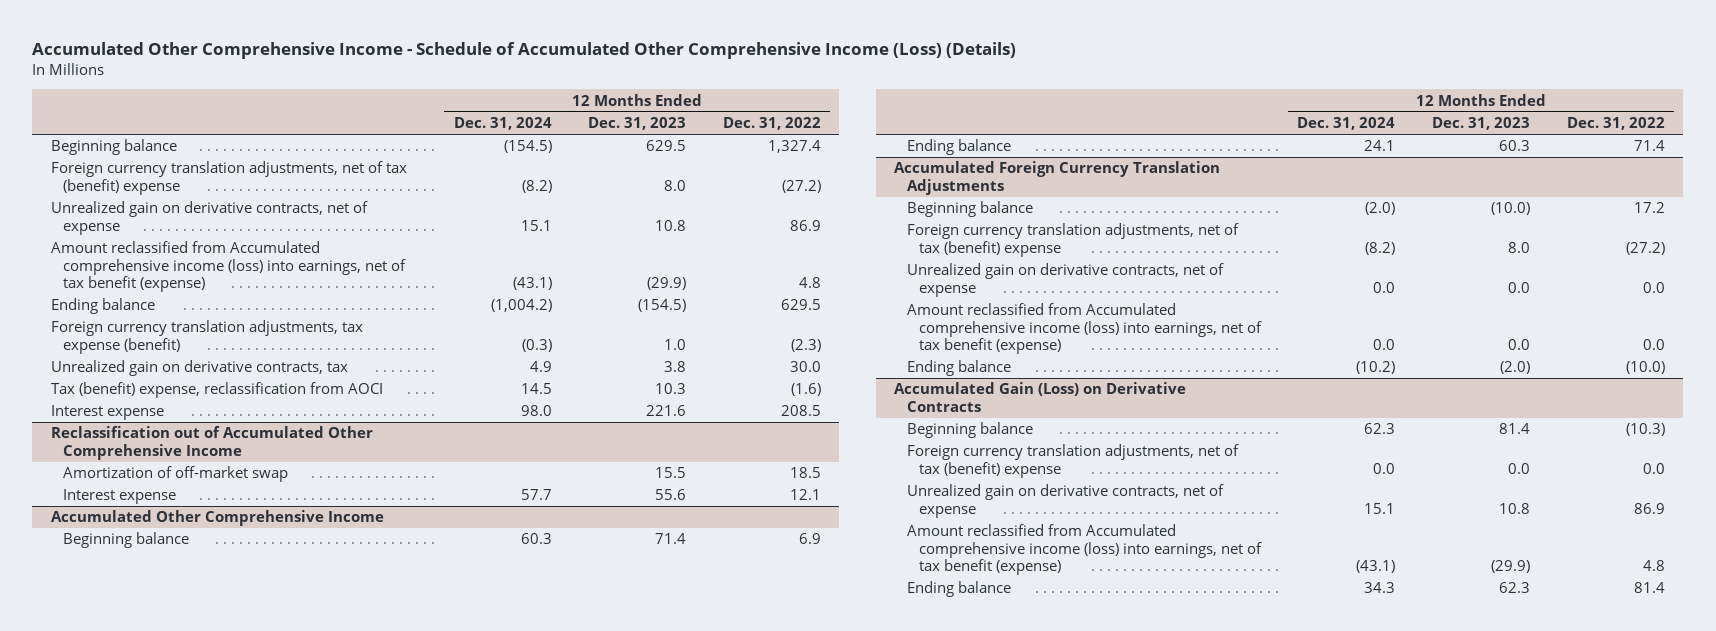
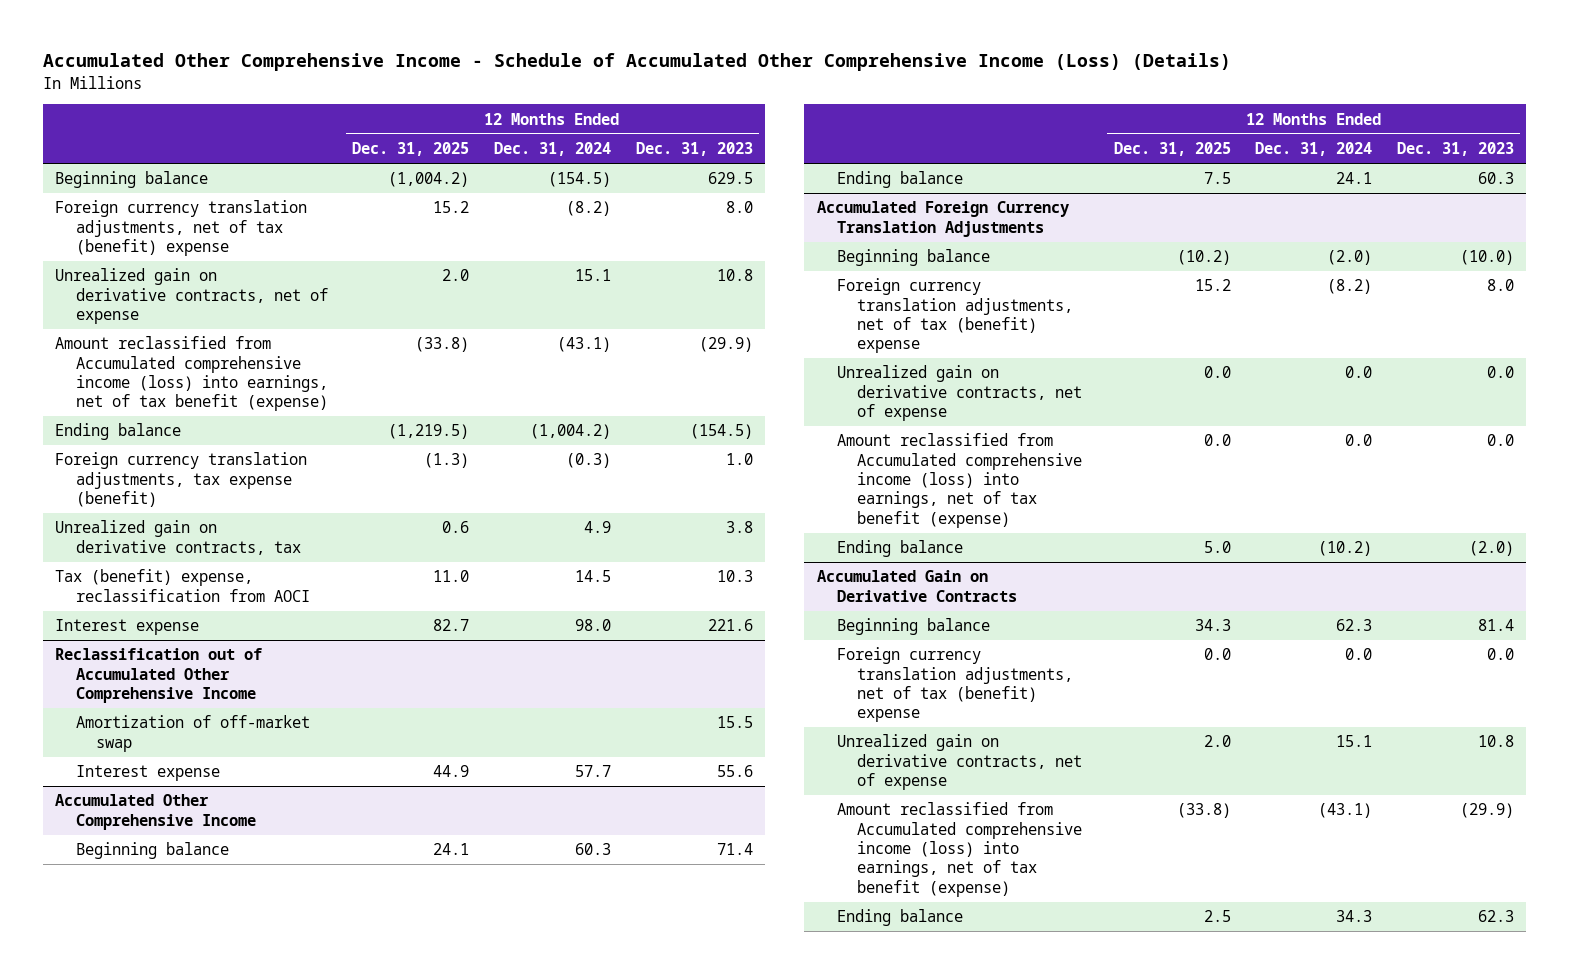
[723,117,822,131] Dec. 31, 2022 -> none
none -> [352,142,470,157] Dec. 31, 2025
[894,382,1187,412] Accumulated Gain (Loss) on Derivative Contracts -> [816,570,1017,602] Accumulated Gain on Derivative Contracts

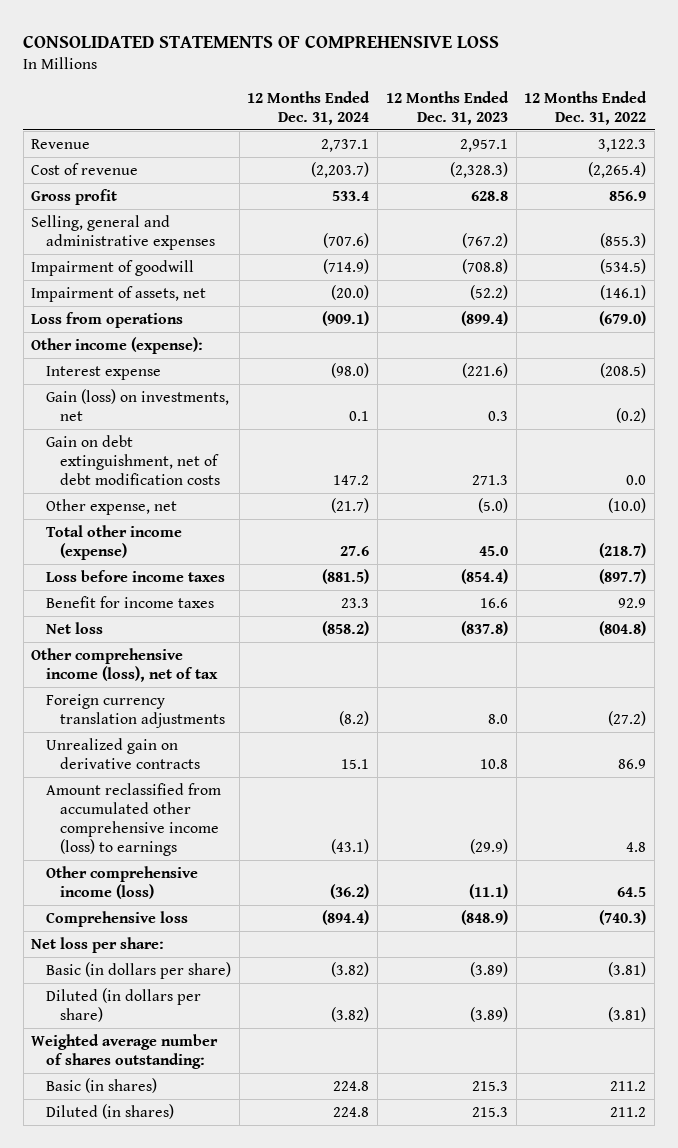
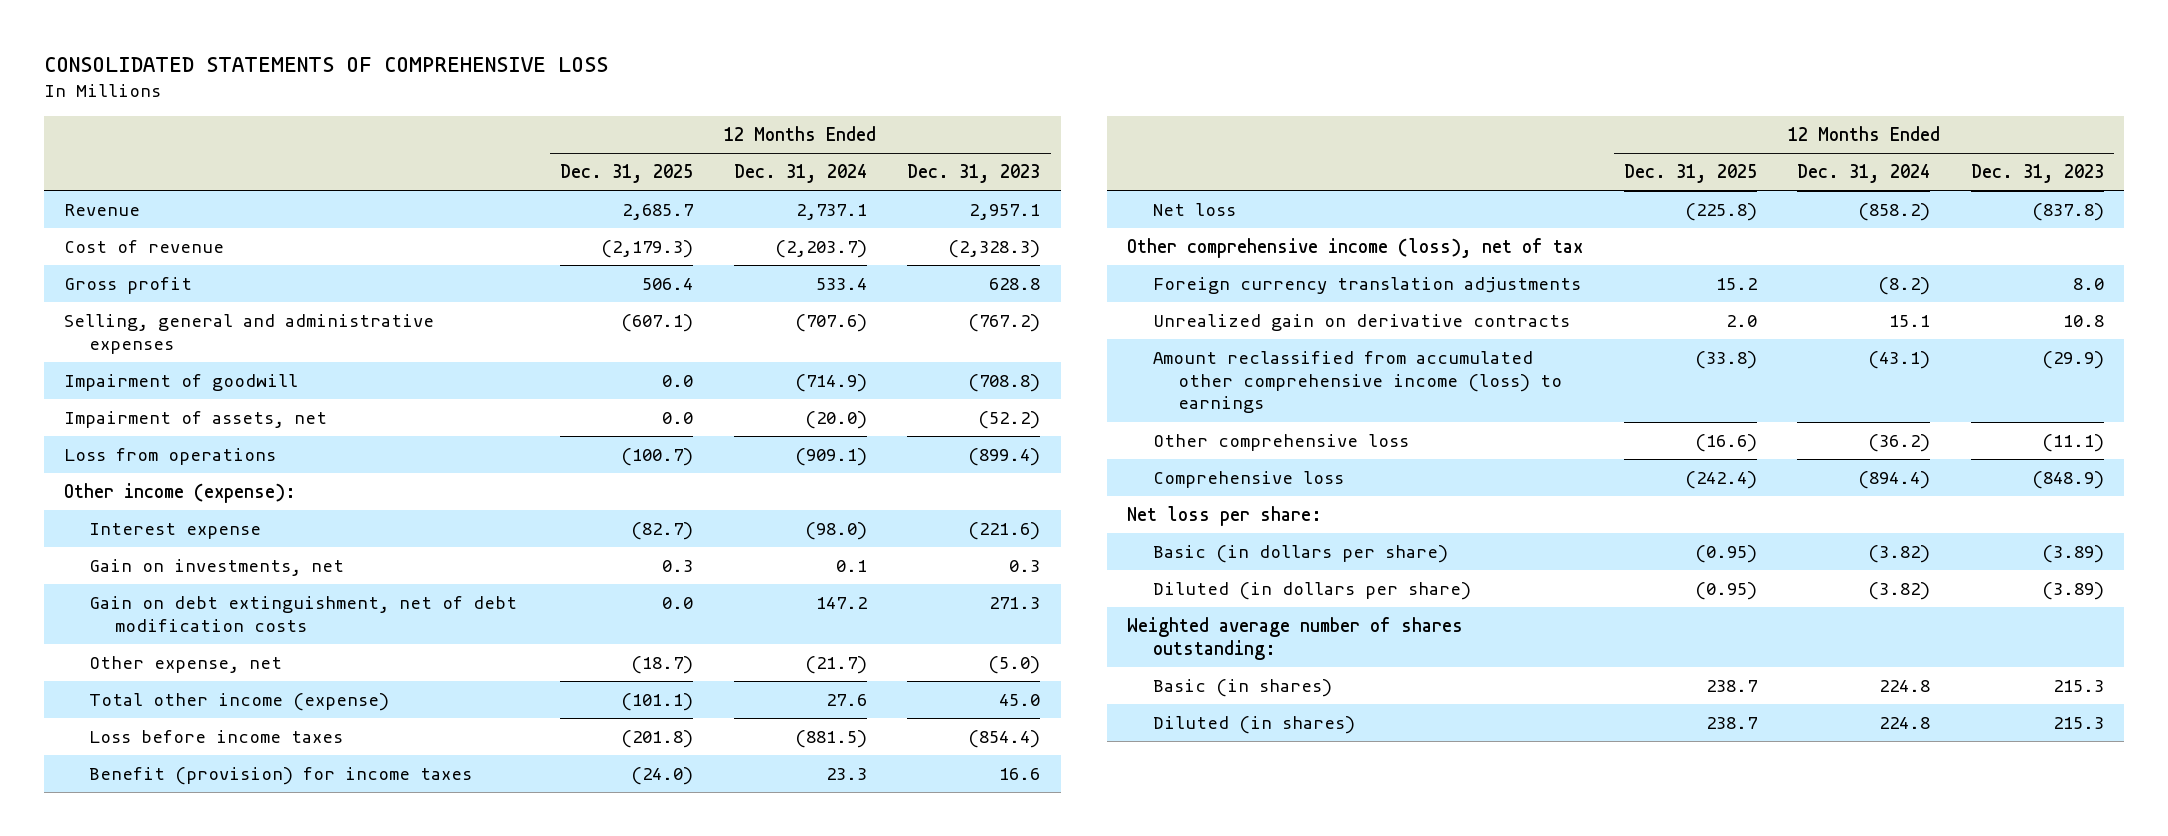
[524,90,648,125] 12 Months Ended Dec. 31, 2022 -> none
none -> [560,164,694,184] Dec. 31, 2025
[45,388,229,421] Gain (loss) on investments, net -> [89,558,345,576] Gain on investments, net
[45,595,214,608] Benefit for income taxes -> [89,766,473,785] Benefit (provision) for income taxes
[45,865,198,899] Other comprehensive income (loss) -> [1152,433,1409,451] Other comprehensive loss

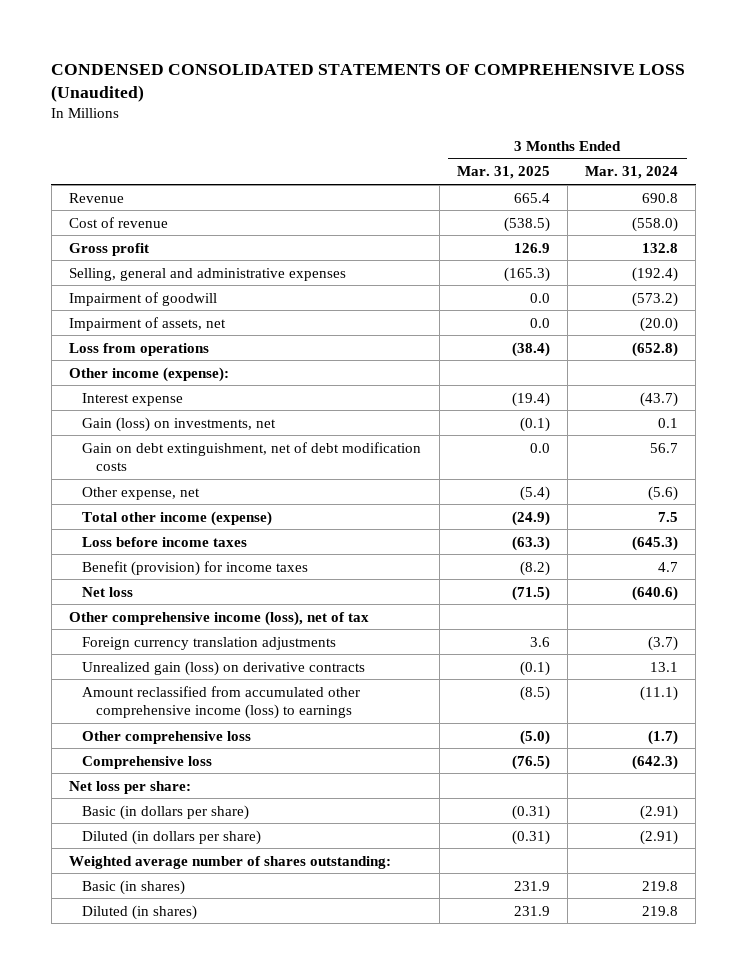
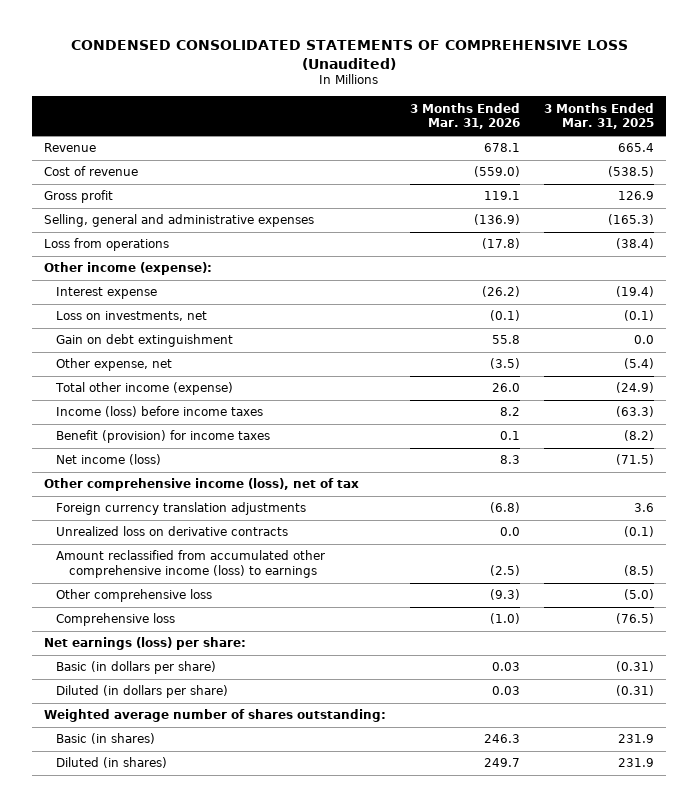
[585,166,679,180] Mar. 31, 2024 -> none
none -> [409,102,520,130] 3 Months Ended Mar. 31, 2026
[68,291,217,306] Impairment of goodwill -> none
[68,316,226,331] Impairment of assets, net -> none
[82,416,277,432] Gain (loss) on investments, net -> [56,311,208,322] Loss on investments, net
[82,441,422,471] Gain on debt extinguishment, net of debt modification costs -> [56,334,234,348] Gain on debt extinguishment
[82,536,248,547] Loss before income taxes -> [56,406,264,418] Income (loss) before income taxes
[82,586,134,597] Net loss -> [56,454,162,466] Net income (loss)
[82,660,366,676] Unrealized gain (loss) on derivative contracts -> [56,526,289,537] Unrealized loss on derivative contracts
[68,780,191,794] Net loss per share: -> [44,637,247,651] Net earnings (loss) per share:

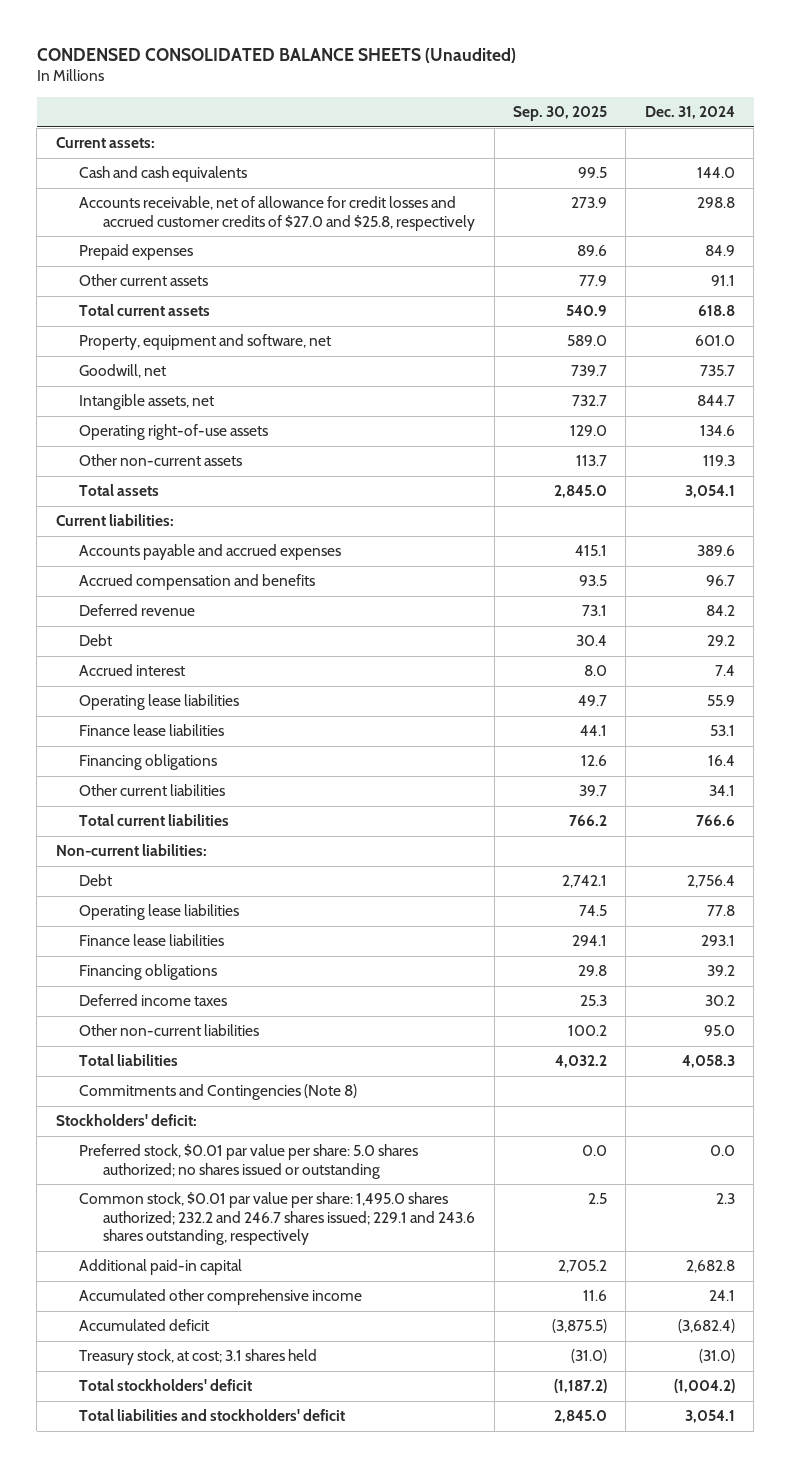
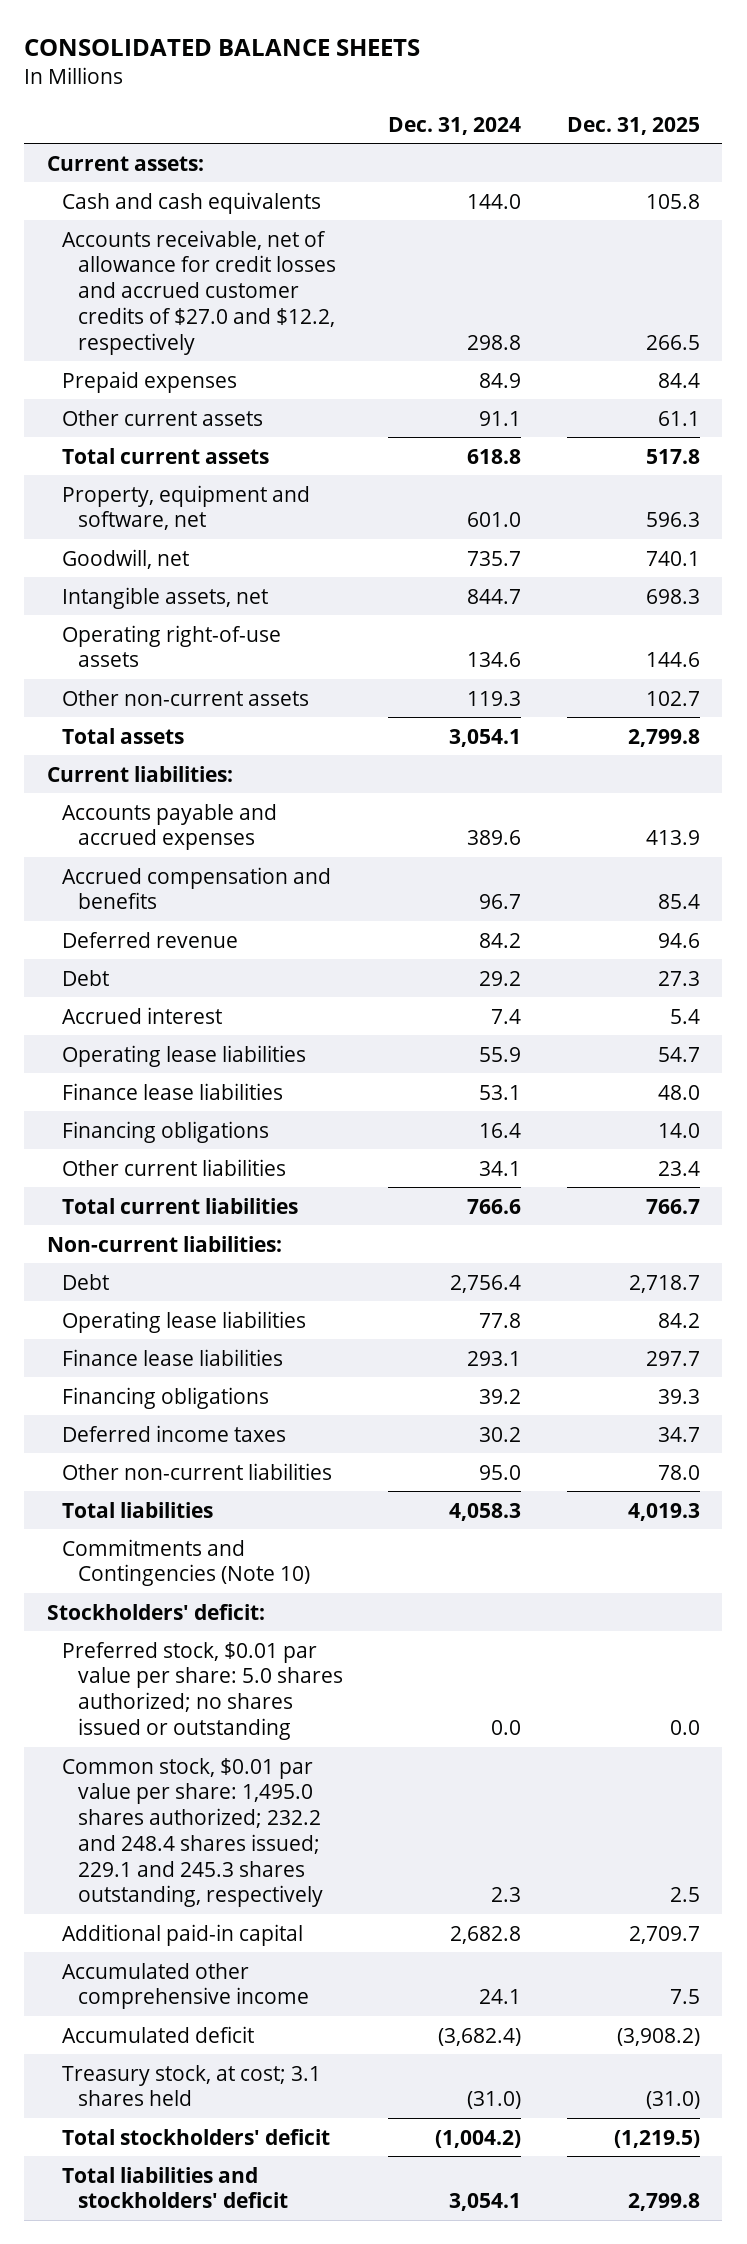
[36,47,516,63] CONDENSED CONSOLIDATED BALANCE SHEETS (Unaudited) -> [24,39,421,57] CONSOLIDATED BALANCE SHEETS
[512,106,607,122] Sep. 30, 2025 -> none
none -> [566,116,700,135] Dec. 31, 2025
[79,196,476,231] Accounts receivable, net of allowance for credit losses and accrued customer credits of $27.0 and $25.8, respectively -> [62,229,336,355] Accounts receivable, net of allowance for credit losses and accrued customer credits of $27.0 and $12.2, respectively
[79,1084,358,1101] Commitments and Contingencies (Note 8) -> [62,1538,310,1587] Commitments and Contingencies (Note 10)
[79,1192,476,1245] Common stock, $0.01 par value per share: 1,495.0 shares authorized; 232.2 and 246.7 shares issued; 229.1 and 243.6 shares outstanding, respectively -> [62,1757,323,1908] Common stock, $0.01 par value per share: 1,495.0 shares authorized; 232.2 and 248.4 shares issued; 229.1 and 245.3 shares outstanding, respectively

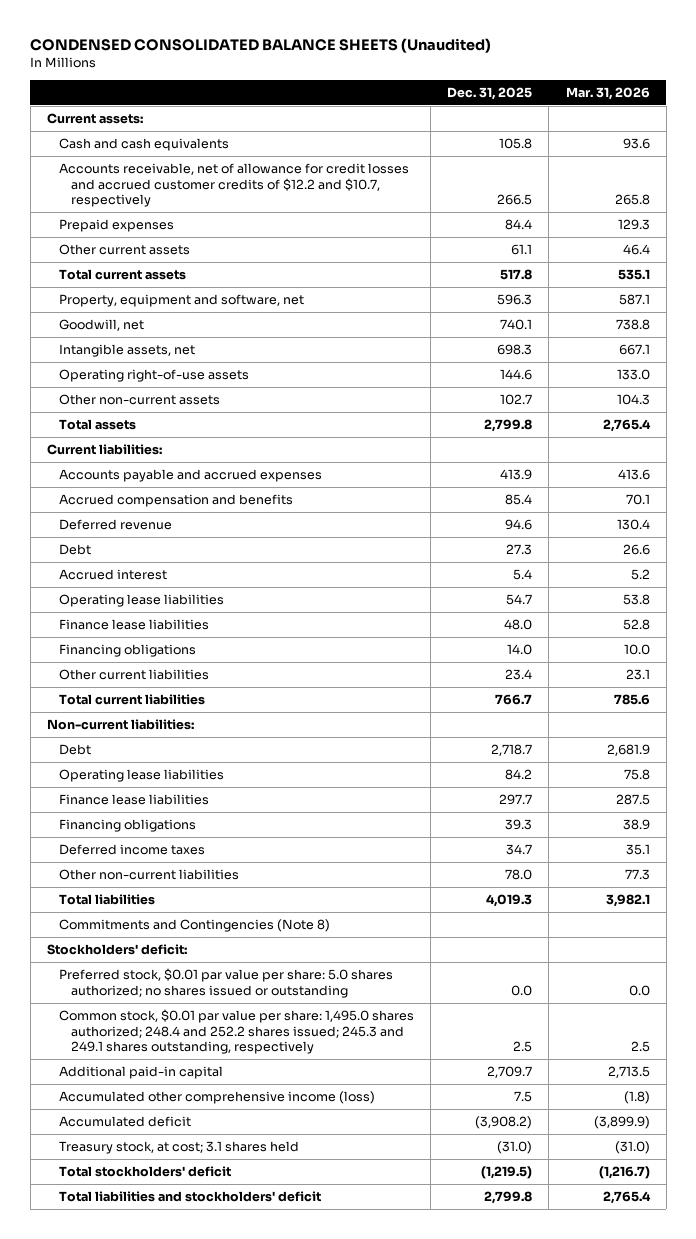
[24,39,421,57] CONSOLIDATED BALANCE SHEETS -> [30,37,492,53] CONDENSED CONSOLIDATED BALANCE SHEETS (Unaudited)
[388,116,522,135] Dec. 31, 2024 -> none
none -> [565,87,650,101] Mar. 31, 2026
[62,229,336,355] Accounts receivable, net of allowance for credit losses and accrued customer credits of $27.0 and $12.2, respectively -> [58,163,409,208] Accounts receivable, net of allowance for credit losses and accrued customer credits of $12.2 and $10.7, respectively
[62,1538,310,1587] Commitments and Contingencies (Note 10) -> [58,919,330,933] Commitments and Contingencies (Note 8)
[62,1757,323,1908] Common stock, $0.01 par value per share: 1,495.0 shares authorized; 232.2 and 248.4 shares issued; 229.1 and 245.3 shares outstanding, respectively -> [58,1009,414,1055] Common stock, $0.01 par value per share: 1,495.0 shares authorized; 248.4 and 252.2 shares issued; 245.3 and 249.1 shares outstanding, respectively
[62,1962,309,2010] Accumulated other comprehensive income -> [58,1091,375,1105] Accumulated other comprehensive income (loss)

